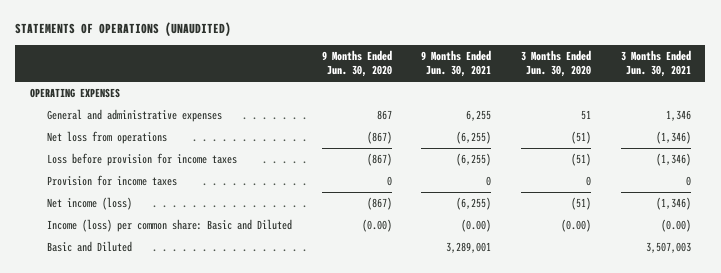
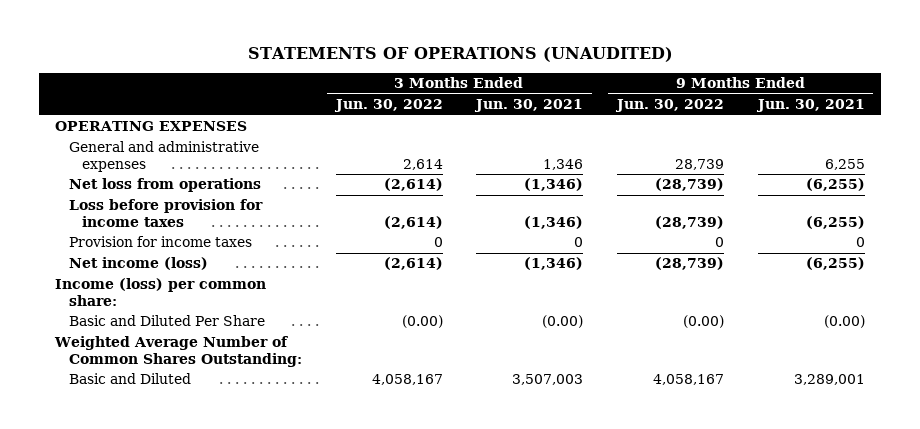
[321,49,392,78] 9 Months Ended Jun. 30, 2020 -> none
[520,49,591,78] 3 Months Ended Jun. 30, 2020 -> none
none -> [333,99,443,113] Jun. 30, 2022
none -> [614,99,724,113] Jun. 30, 2022
none -> [55,278,267,306] Income (loss) per common share:
[47,219,293,233] Income (loss) per common share: Basic and Diluted -> [68,315,265,327] Basic and Diluted Per Share
none -> [54,336,302,367] Weighted Average Number of Common Shares Outstanding:

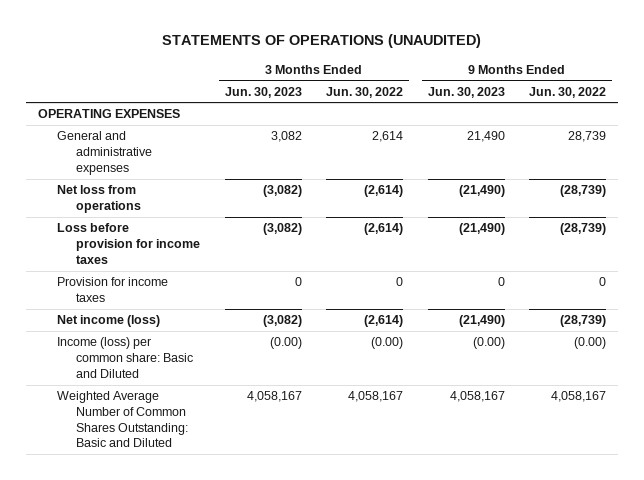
[474,99,584,113] Jun. 30, 2021 -> none
[755,99,865,113] Jun. 30, 2021 -> none
none -> [224,86,302,98] Jun. 30, 2023
none -> [427,86,505,98] Jun. 30, 2023
[55,278,267,306] Income (loss) per common share: -> none
[54,336,302,367] Weighted Average Number of Common Shares Outstanding: -> none
[68,315,265,327] Basic and Diluted Per Share -> [57,337,194,378] Income (loss) per common share: Basic and Diluted
[68,373,191,385] Basic and Diluted -> [57,391,189,448] Weighted Average Number of Common Shares Outstanding: Basic and Diluted

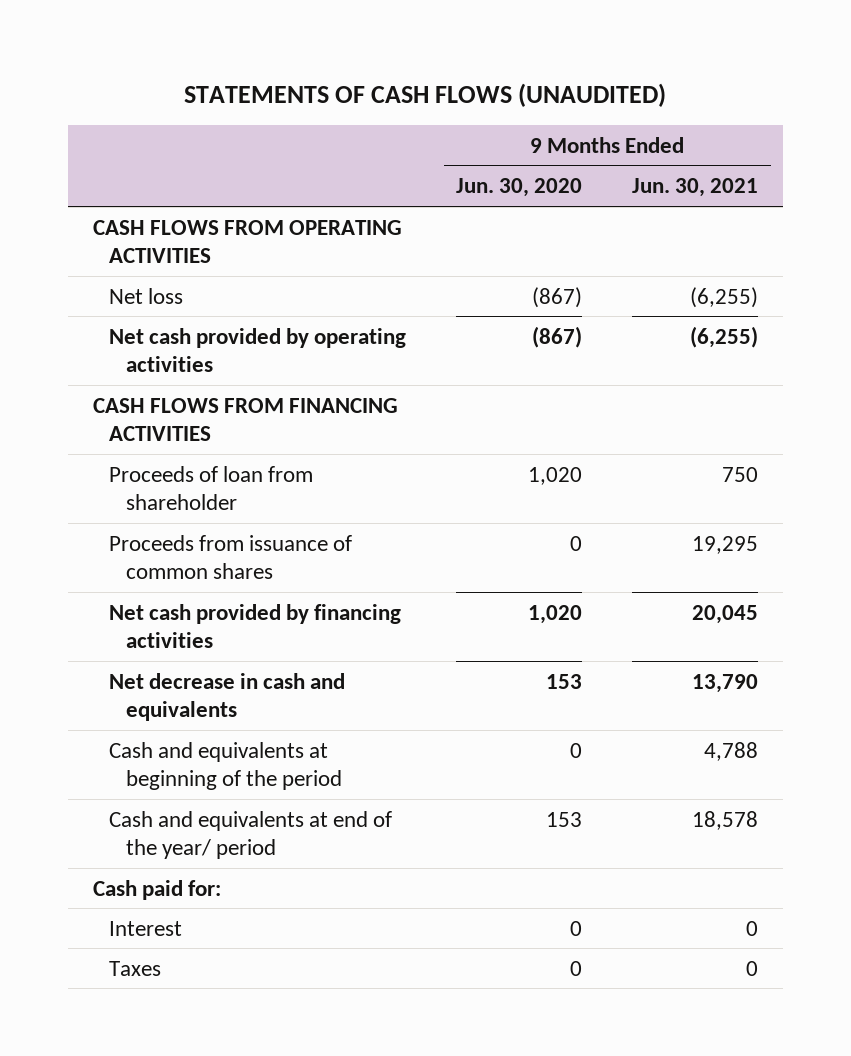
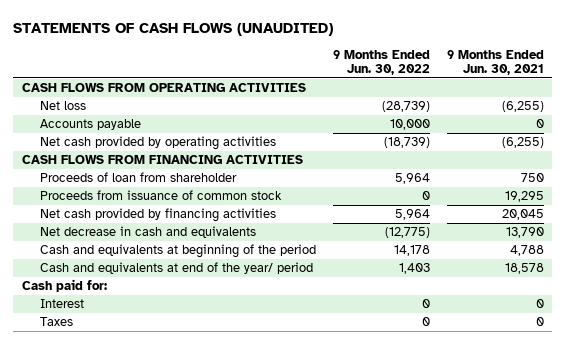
[456,178,583,198] Jun. 30, 2020 -> none
none -> [333,49,431,76] 9 Months Ended Jun. 30, 2022
none -> [40,119,142,131] Accounts payable
[109,534,353,580] Proceeds from issuance of common shares -> [40,190,283,201] Proceeds from issuance of common stock

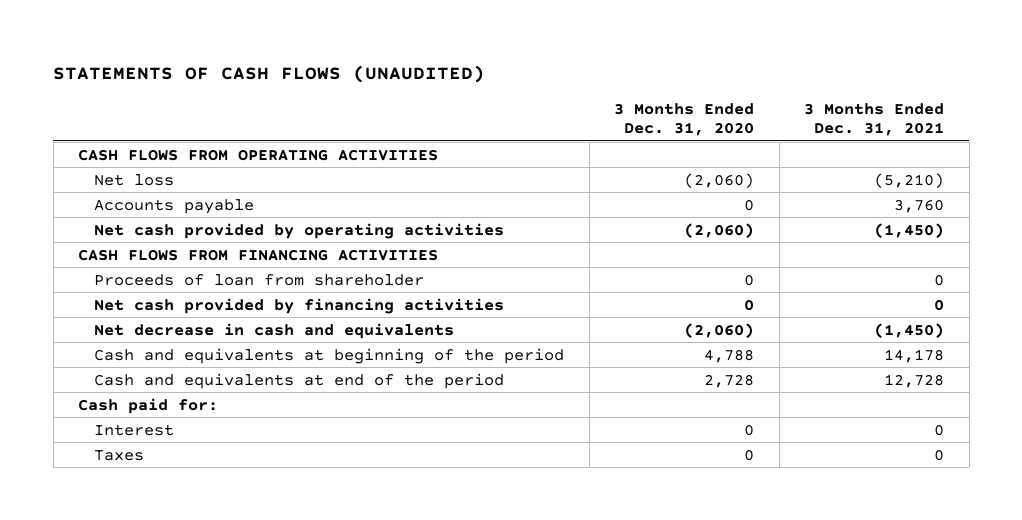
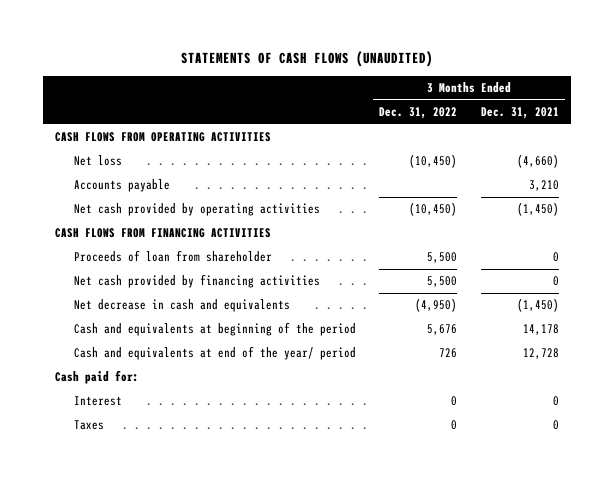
[614,102,755,137] 3 Months Ended Dec. 31, 2020 -> none
none -> [379,107,458,120] Dec. 31, 2022
[874,172,945,188] (5,210) -> [517,154,560,169] (4,660)
[894,198,945,213] 3,760 -> [529,180,560,192] 3,210
[93,372,504,389] Cash and equivalents at end of the period -> [73,346,356,361] Cash and equivalents at end of the year/ period

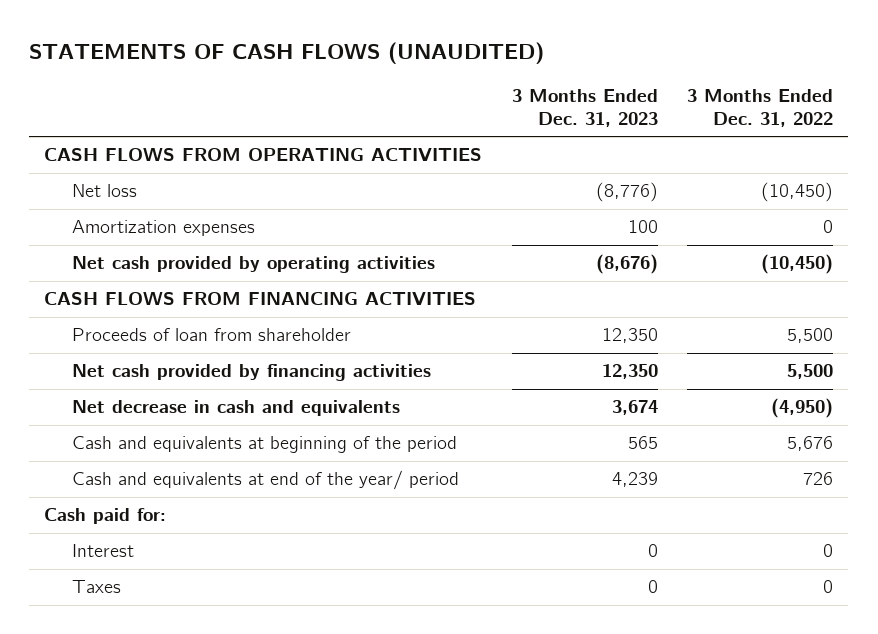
[481,107,560,120] Dec. 31, 2021 -> none
none -> [511,88,658,128] 3 Months Ended Dec. 31, 2023
[73,179,170,193] Accounts payable -> none
none -> [72,220,256,237] Amortization expenses

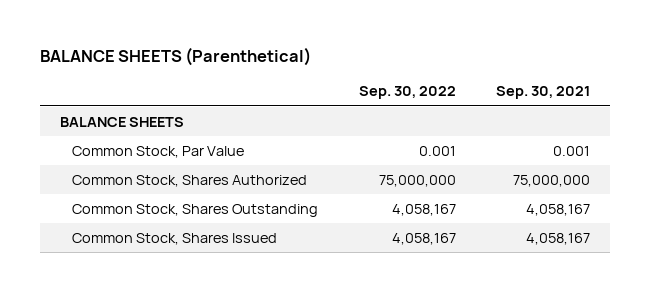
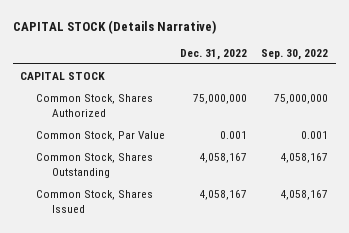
[39,47,311,67] BALANCE SHEETS (Parenthetical) -> [13,19,217,34] CAPITAL STOCK (Details Narrative)
[495,86,590,100] Sep. 30, 2021 -> none
none -> [179,48,247,60] Dec. 31, 2022
[60,116,185,127] BALANCE SHEETS -> none
none -> [20,71,106,80] CAPITAL STOCK
[72,145,245,158] Common Stock, Par Value -> [36,130,166,141] Common Stock, Par Value

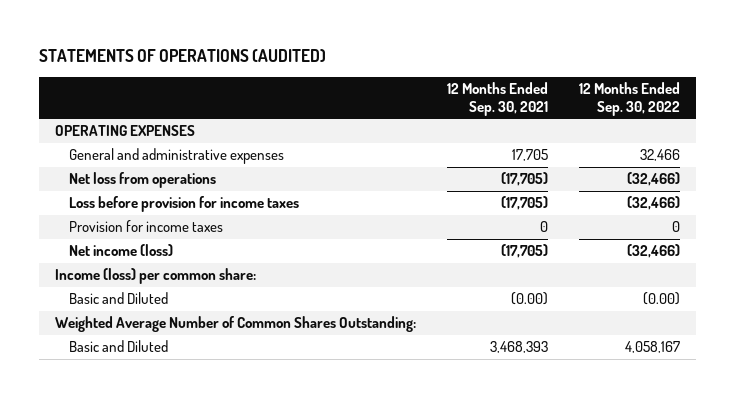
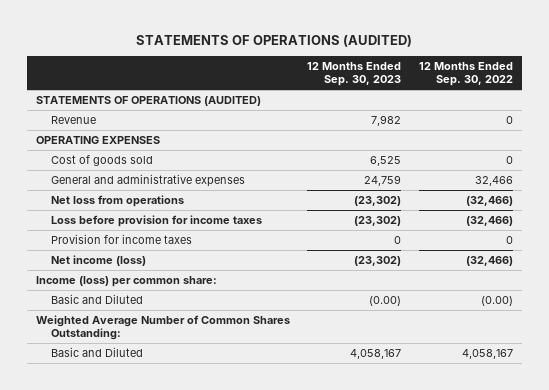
[447,82,549,116] 12 Months Ended Sep. 30, 2021 -> none
none -> [307,62,402,86] 12 Months Ended Sep. 30, 2023
none -> [35,96,261,107] STATEMENTS OF OPERATIONS (AUDITED)
none -> [50,116,96,125] Revenue
none -> [50,155,153,167] Cost of goods sold

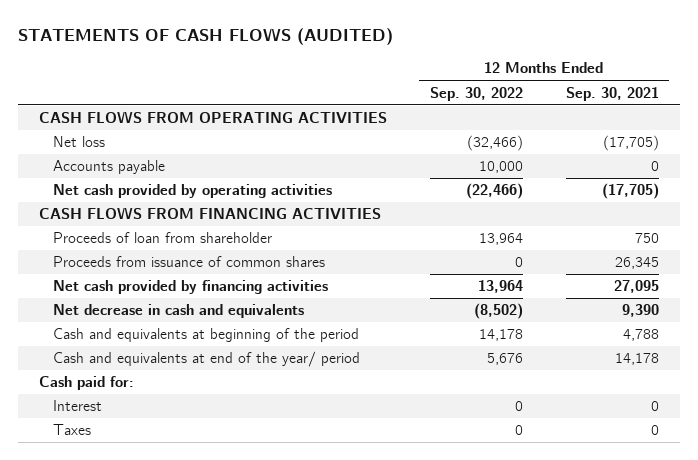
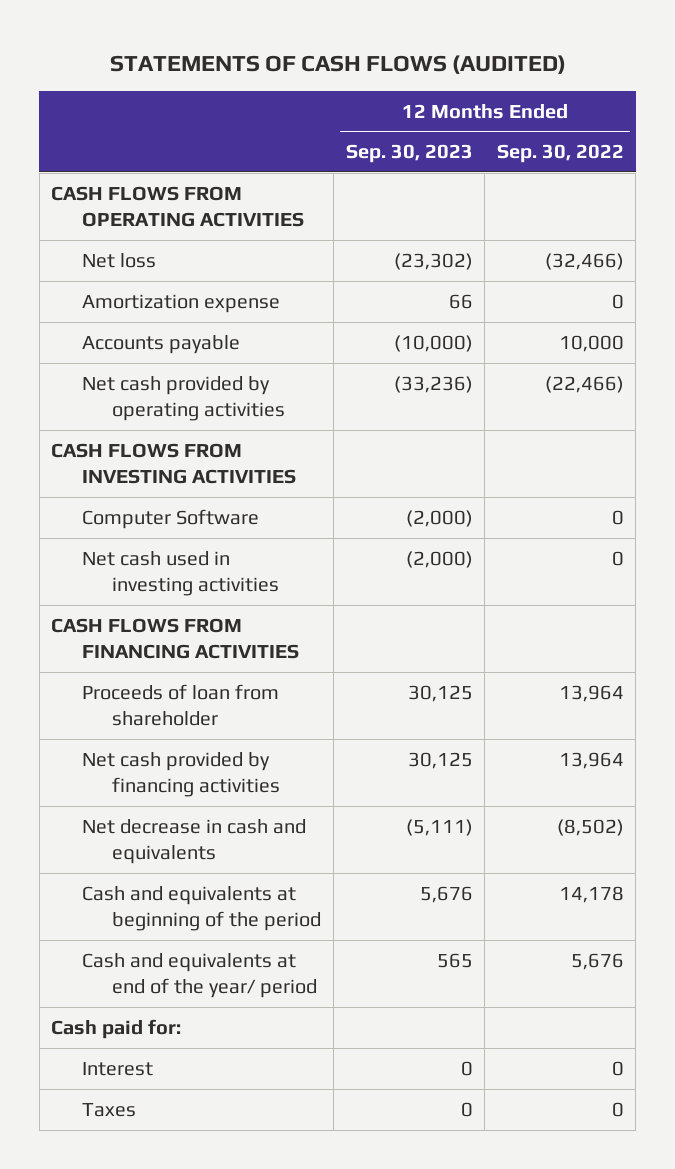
[565,86,659,101] Sep. 30, 2021 -> none
none -> [345,144,473,164] Sep. 30, 2023
none -> [81,293,280,313] Amortization expense
none -> [51,442,296,484] CASH FLOWS FROM INVESTING ACTIVITIES
none -> [81,508,259,529] Computer Software
none -> [81,550,280,596] Net cash used in investing activities
[52,256,325,268] Proceeds from issuance of common shares -> none

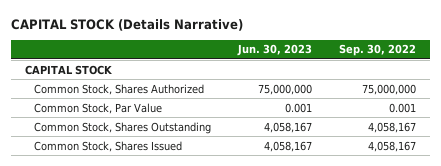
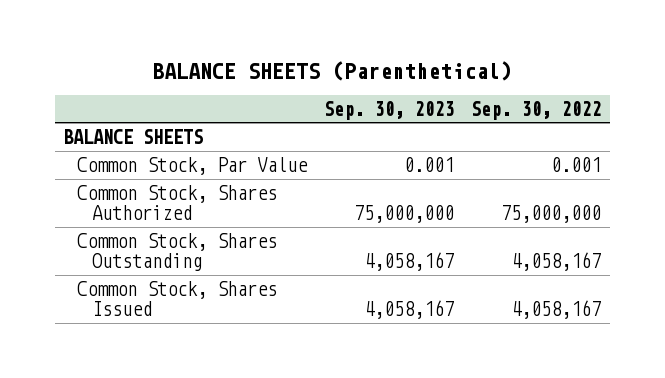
[11,18,244,31] CAPITAL STOCK (Details Narrative) -> [152,61,513,82] BALANCE SHEETS (Parenthetical)
[237,44,313,57] Jun. 30, 2023 -> none
none -> [324,100,455,120] Sep. 30, 2023
[24,64,112,75] CAPITAL STOCK -> none
none -> [63,129,204,145] BALANCE SHEETS
[34,83,205,95] Common Stock, Shares Authorized -> [77,185,278,221] Common Stock, Shares Authorized

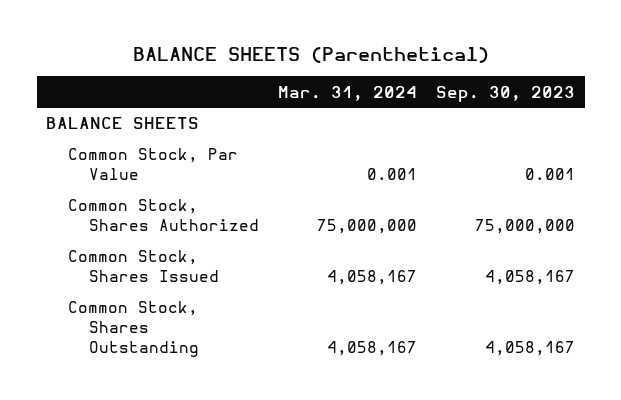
[471,100,602,120] Sep. 30, 2022 -> none
none -> [278,85,418,101] Mar. 31, 2024
[77,233,278,272] Common Stock, Shares Outstanding -> [67,301,200,358] Common Stock, Shares Outstanding

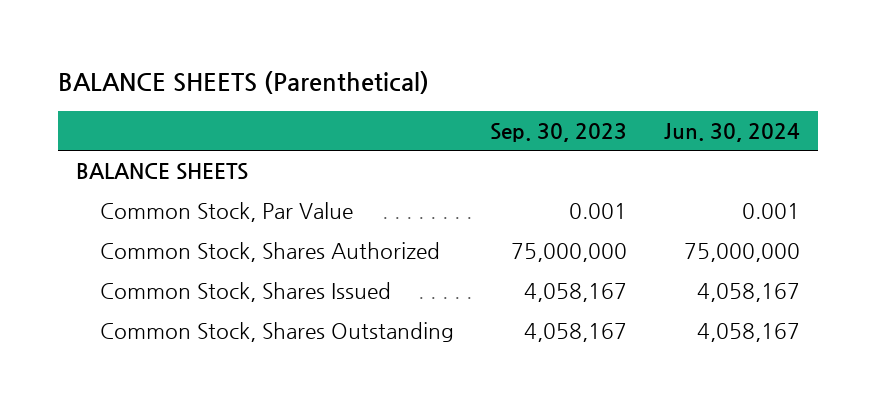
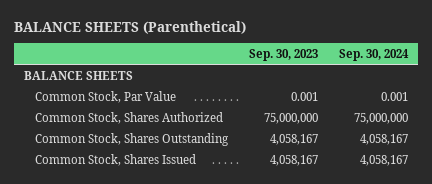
[663,122,800,142] Jun. 30, 2024 -> none
none -> [338,49,409,62] Sep. 30, 2024
[99,282,391,303] Common Stock, Shares Issued -> [35,153,197,166] Common Stock, Shares Issued

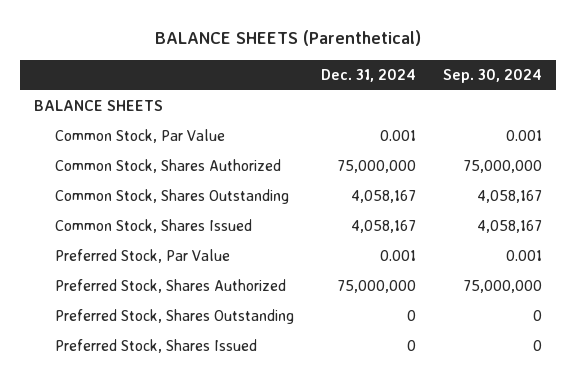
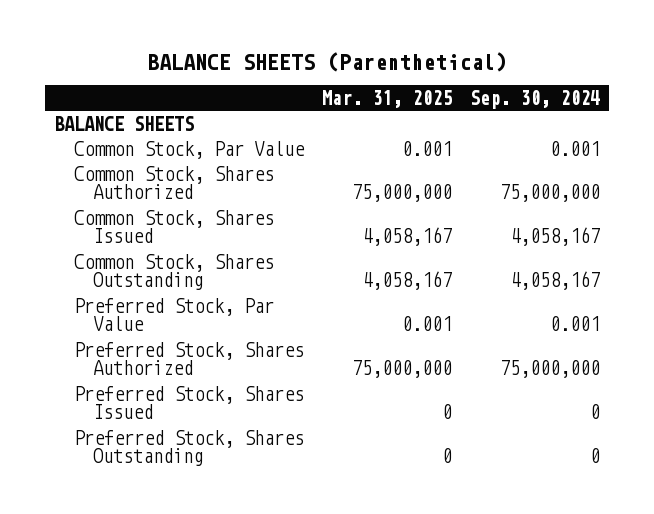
[320,68,416,82] Dec. 31, 2024 -> none
none -> [321,89,452,108] Mar. 31, 2025
[54,189,289,205] Common Stock, Shares Outstanding -> [73,253,274,291] Common Stock, Shares Outstanding
[54,309,294,325] Preferred Stock, Shares Outstanding -> [73,429,304,467] Preferred Stock, Shares Outstanding

